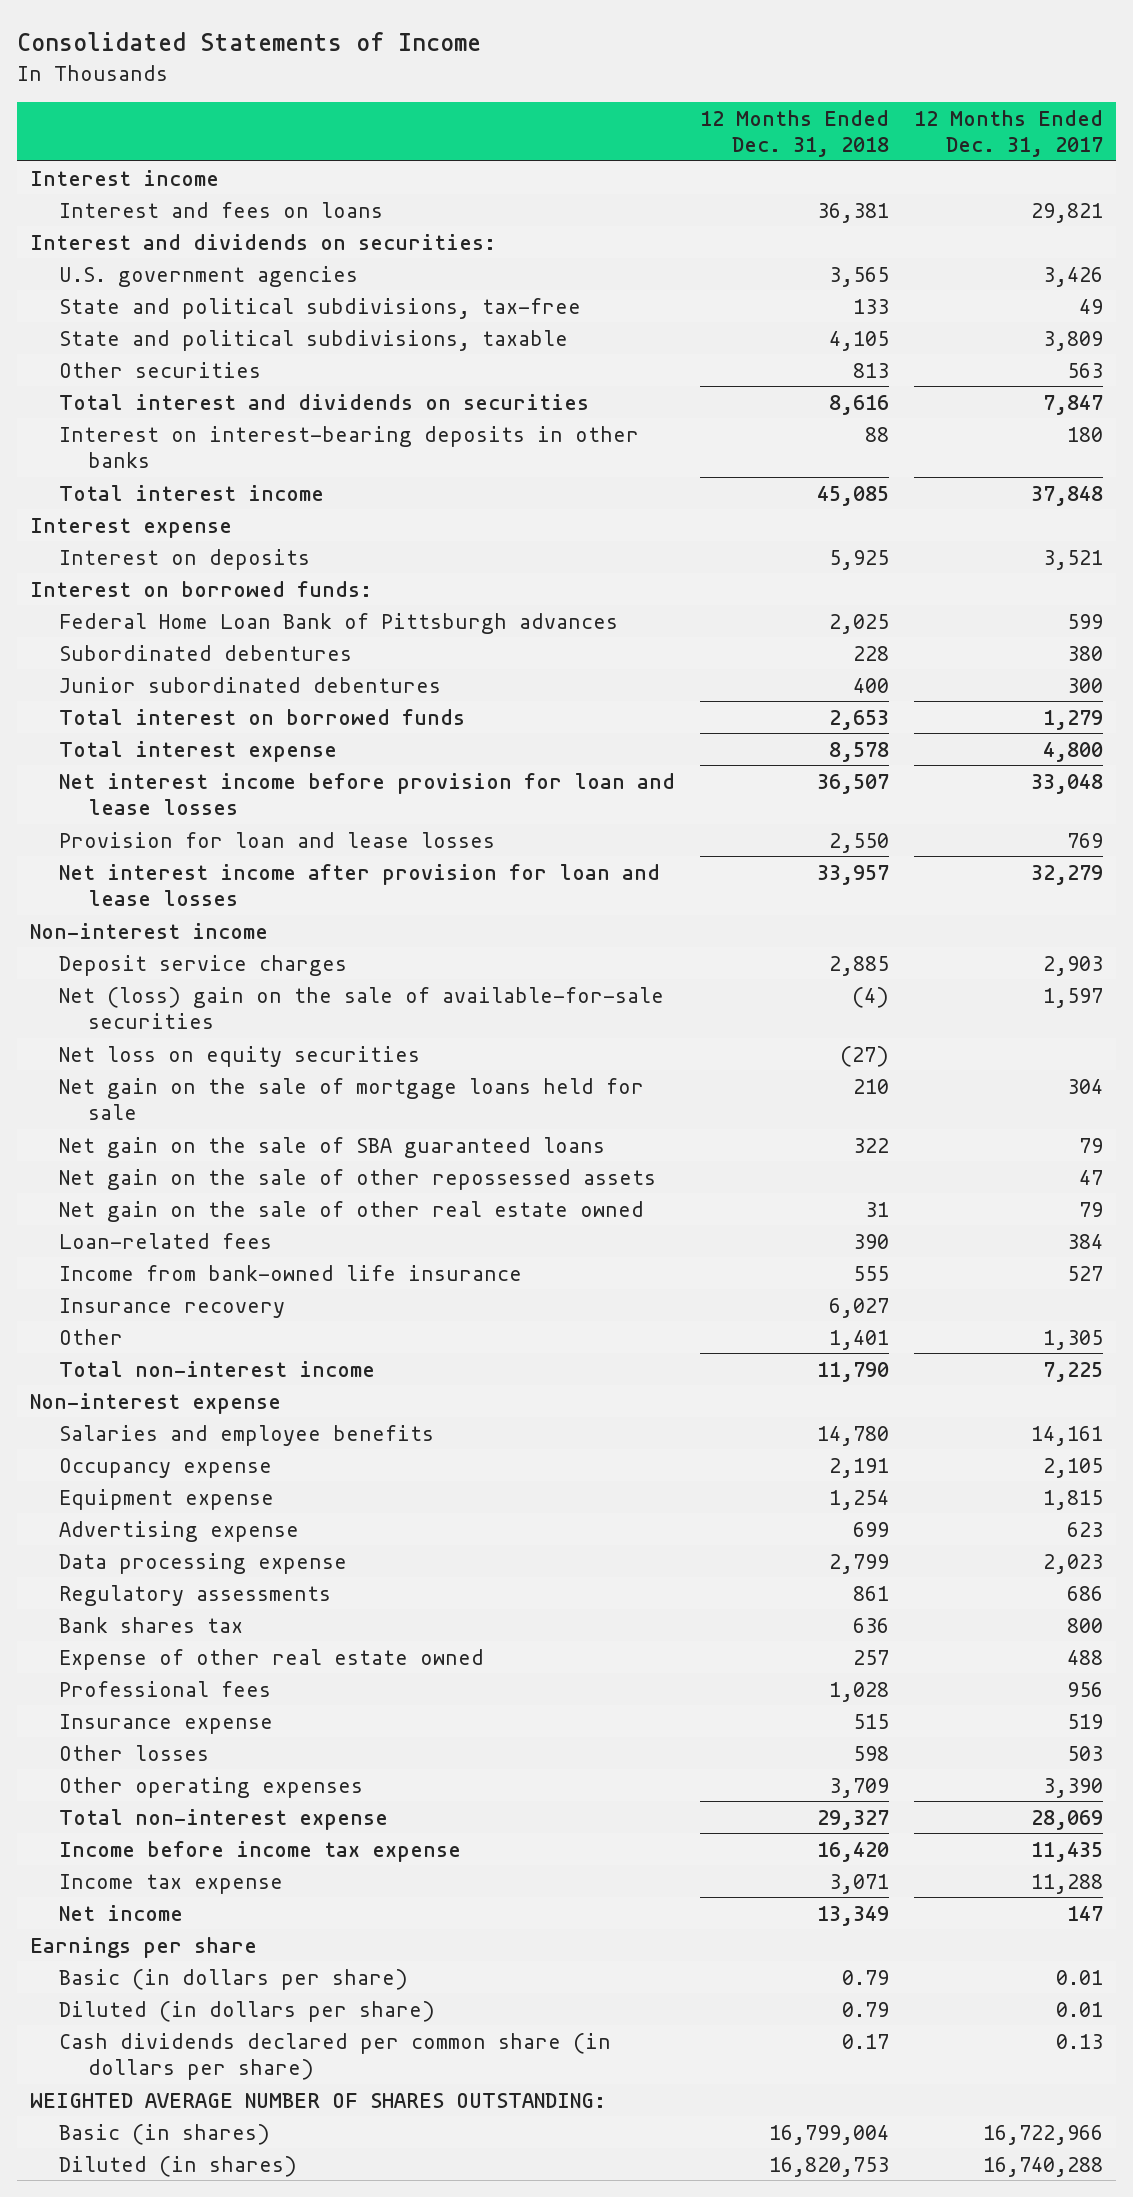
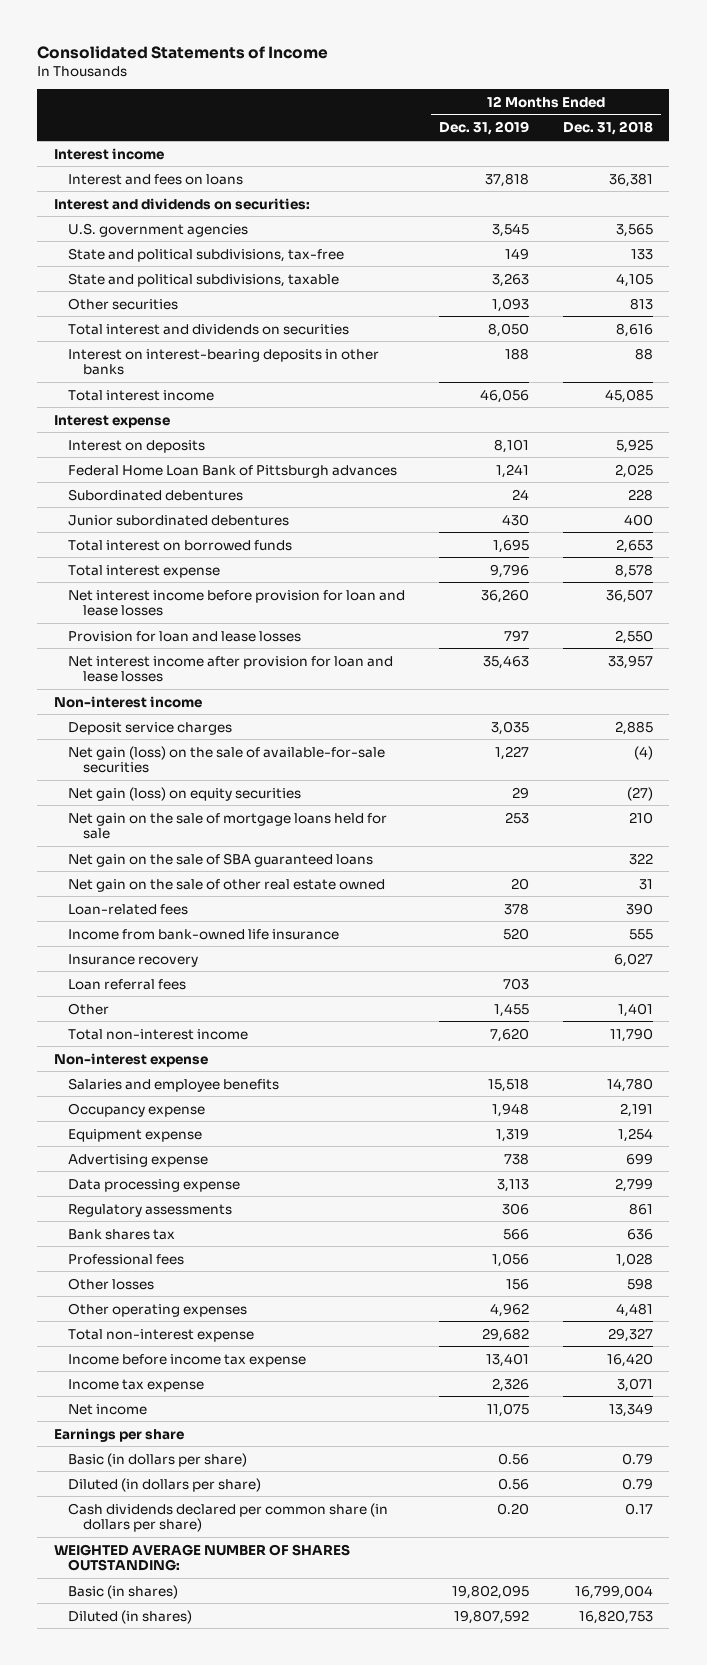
[914,109,1104,158] 12 Months Ended Dec. 31, 2017 -> none
none -> [439,121,530,136] Dec. 31, 2019
[30,580,373,597] Interest on borrowed funds: -> none
[58,986,664,1030] Net (loss) gain on the sale of available-for-sale securities -> [68,745,386,774] Net gain (loss) on the sale of available-for-sale securities
[58,1045,420,1067] Net loss on equity securities -> [68,786,302,801] Net gain (loss) on equity securities
[58,1168,656,1190] Net gain on the sale of other repossessed assets -> none
none -> [68,978,187,990] Loan referral fees
[58,1648,484,1670] Expense of other real estate owned -> none
[58,1713,273,1734] Insurance expense -> none
[829,1777,890,1798] 3,709 -> [615,1302,653,1317] 4,481

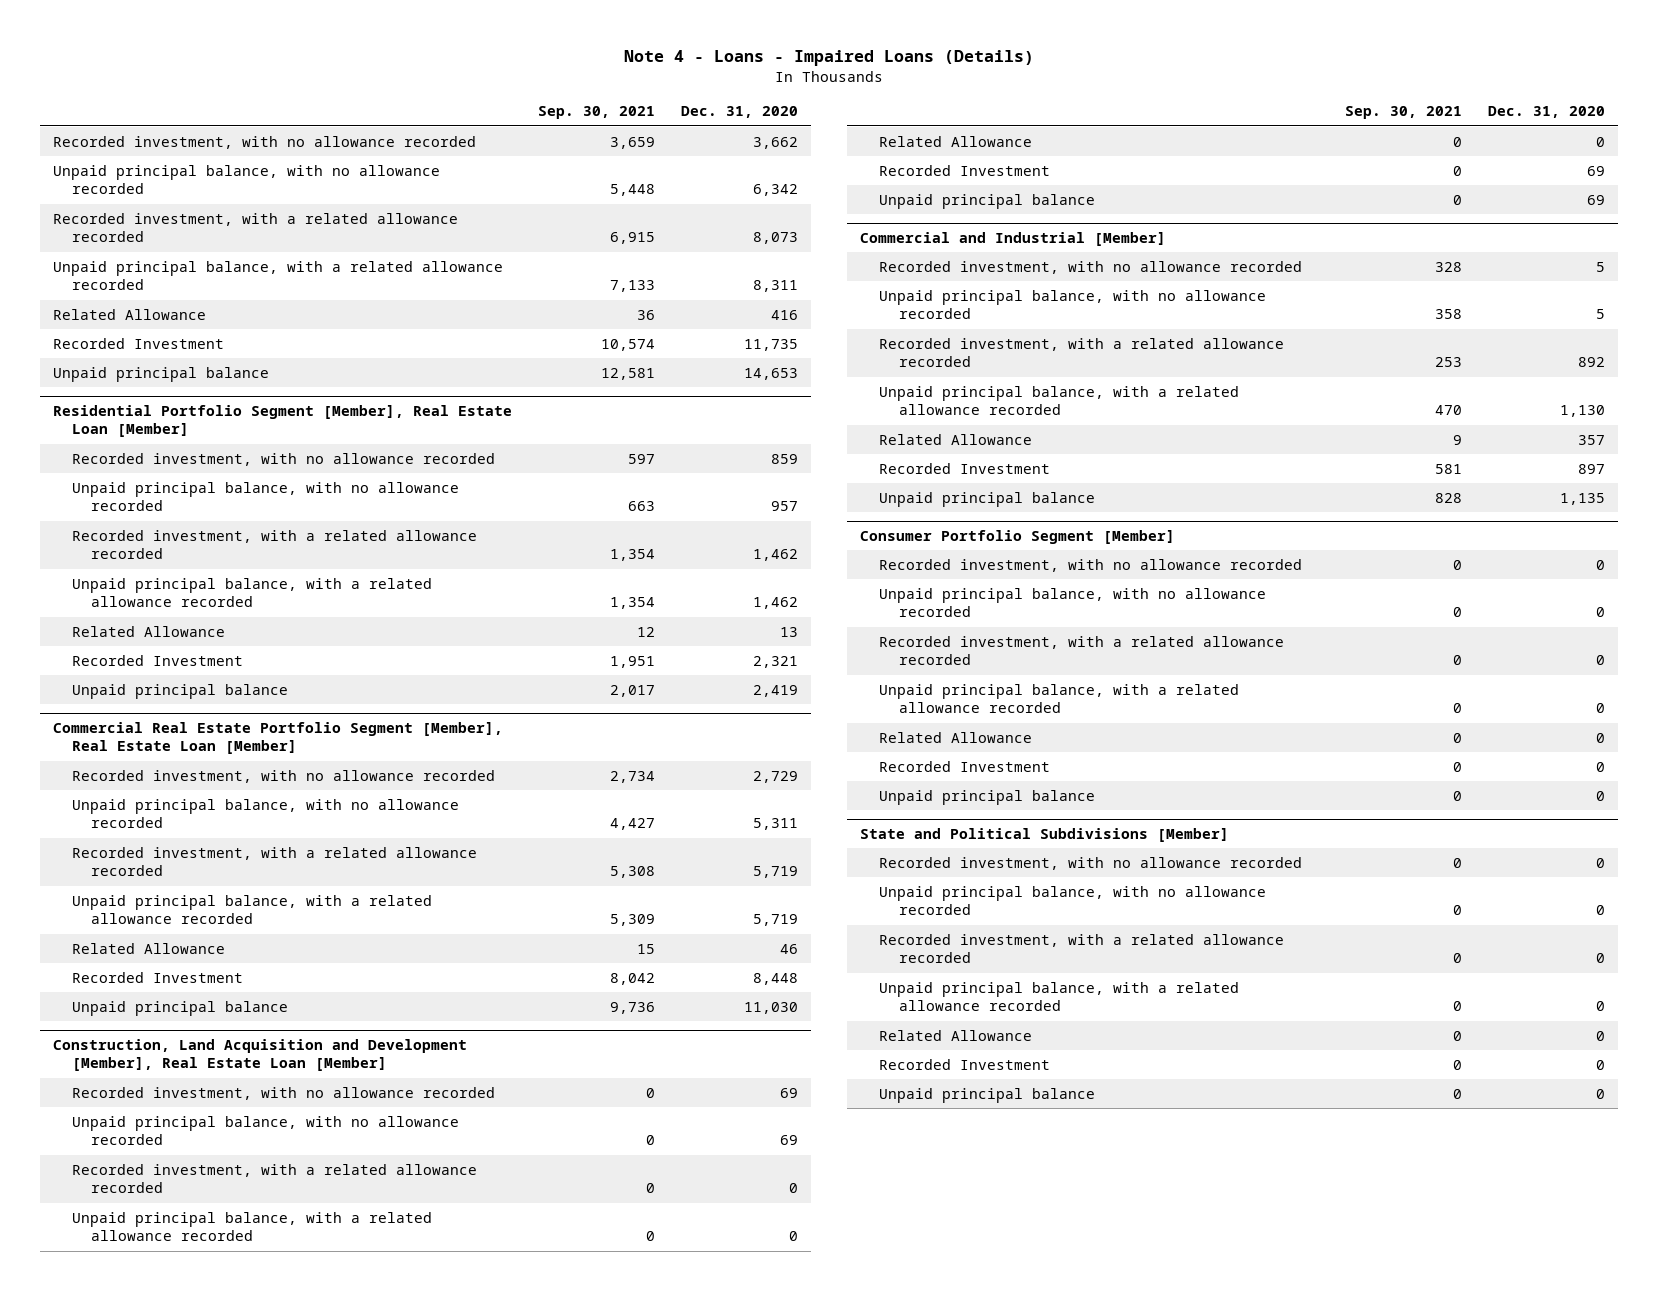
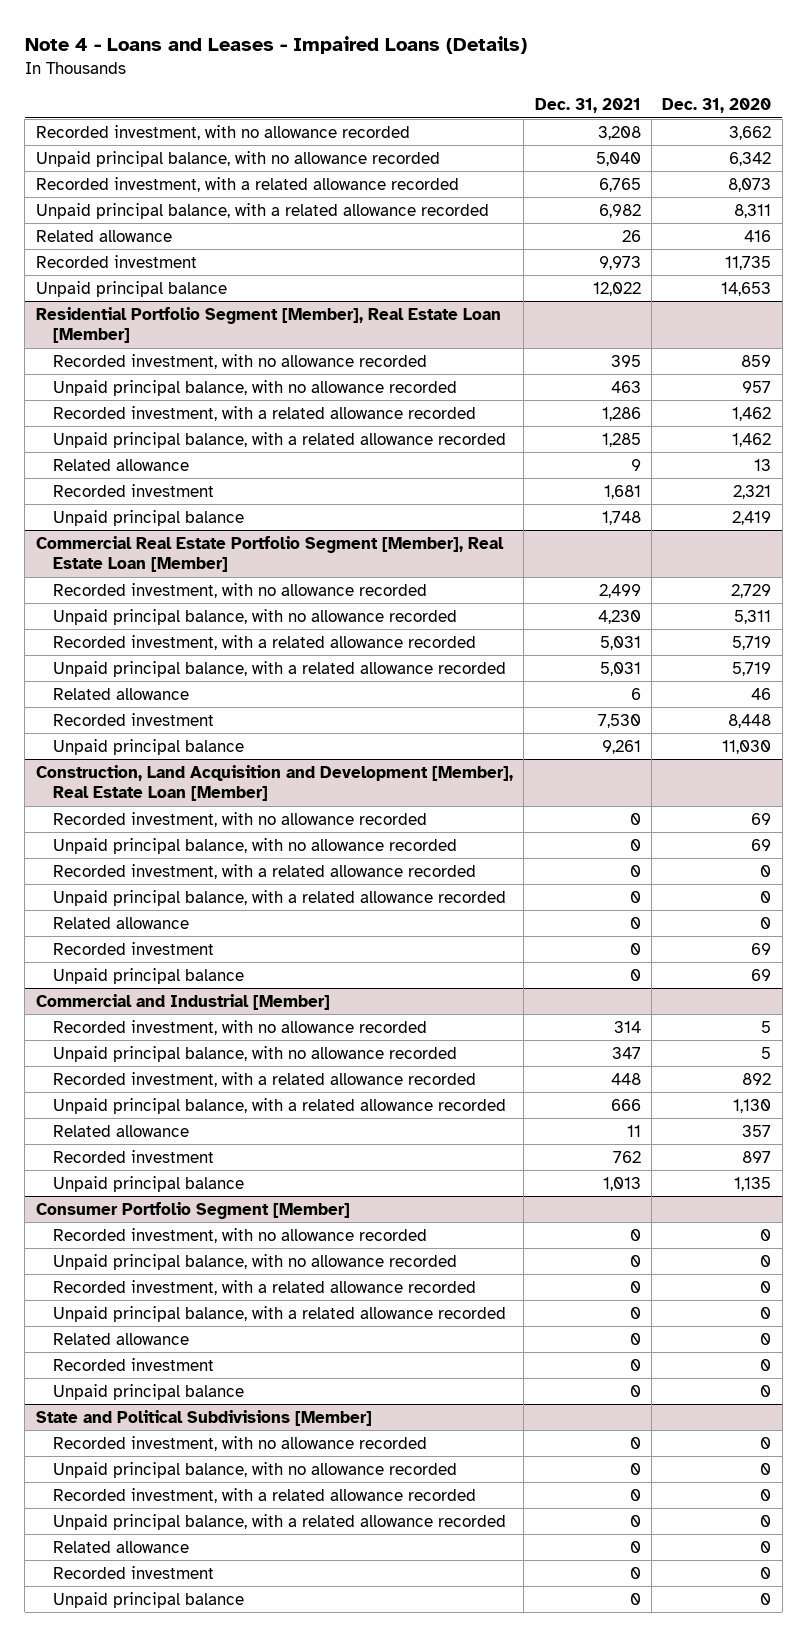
[624,50,1035,67] Note 4 - Loans - Impaired Loans (Details) -> [24,36,527,55] Note 4 - Loans and Leases - Impaired Loans (Details)
[538,106,656,120] Sep. 30, 2021 -> none
none -> [534,98,641,114] Dec. 31, 2021
[53,308,207,320] Related Allowance -> [35,230,172,243] Related allowance
[53,337,225,349] Recorded Investment -> [35,255,197,269] Recorded investment
[72,625,226,637] Related Allowance -> [53,459,190,472] Related allowance
[72,654,244,666] Recorded Investment -> [53,484,215,498] Recorded investment
[72,942,226,954] Related Allowance -> [53,688,190,701] Related allowance
[72,971,244,983] Recorded Investment -> [53,713,215,727] Recorded investment
[879,135,1033,147] Related Allowance -> [53,917,190,930] Related allowance
[879,164,1051,176] Recorded Investment -> [53,942,215,956] Recorded investment
[879,433,1033,445] Related Allowance -> [53,1125,190,1138] Related allowance
[879,462,1051,474] Recorded Investment -> [53,1150,215,1164] Recorded investment
[879,731,1033,743] Related Allowance -> [53,1333,190,1346] Related allowance
[879,760,1051,772] Recorded Investment -> [53,1358,215,1372] Recorded investment
[879,1029,1033,1041] Related Allowance -> [53,1541,190,1554] Related allowance
[879,1058,1051,1070] Recorded Investment -> [53,1566,215,1580] Recorded investment

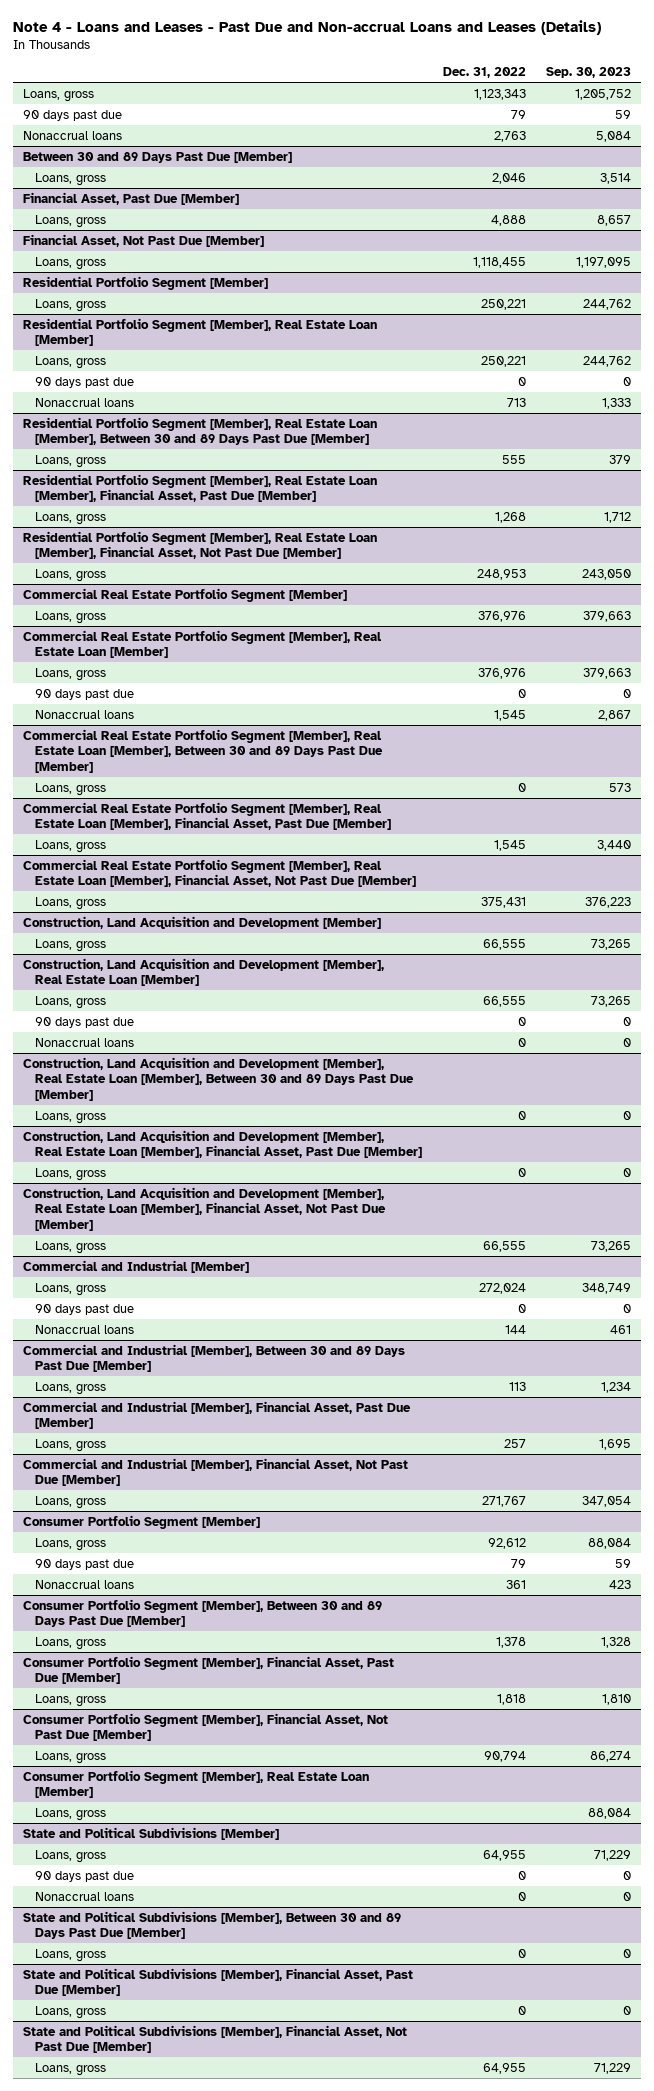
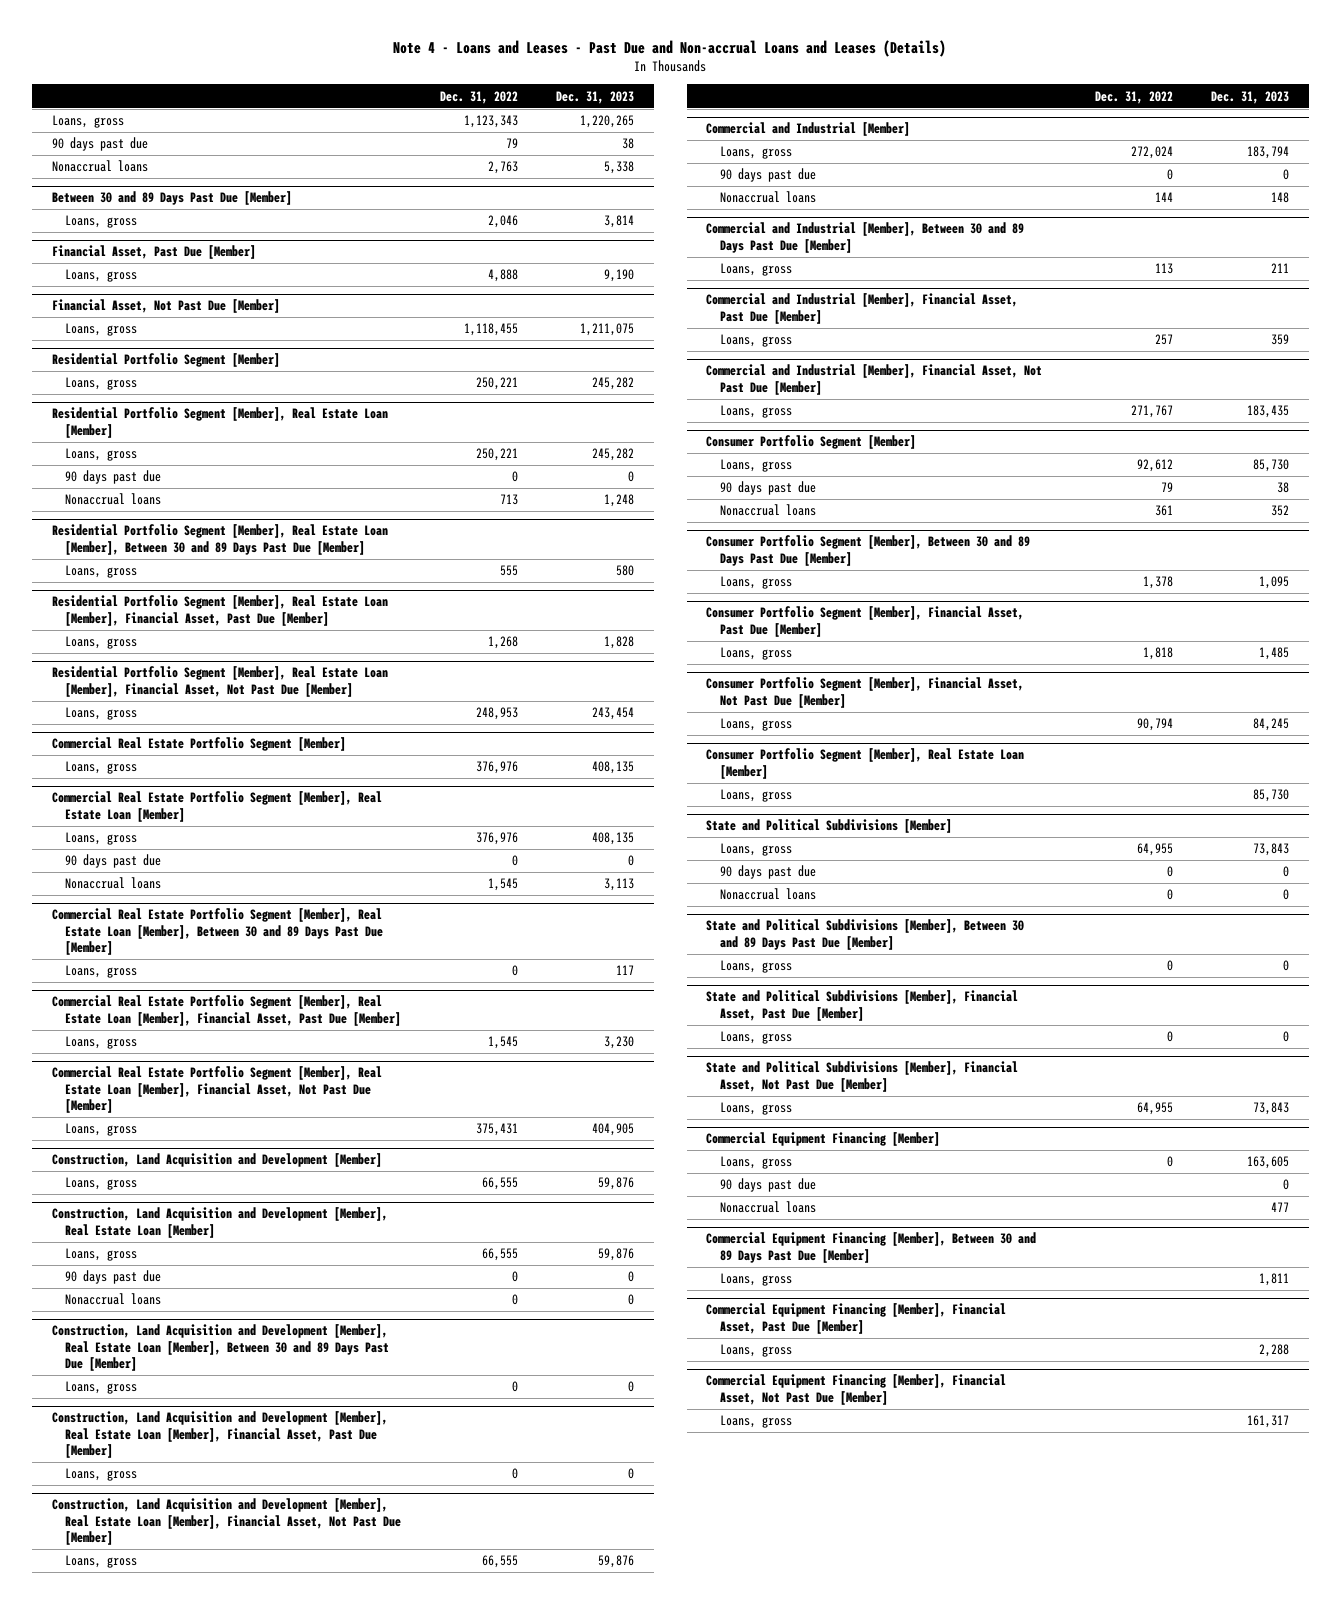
[545,67,631,79] Sep. 30, 2023 -> none
none -> [556,90,635,104] Dec. 31, 2023
none -> [706,1132,941,1147] Commercial Equipment Financing [Member]
none -> [719,1156,792,1170] Loans, gross
none -> [719,1178,816,1193] 90 days past due
none -> [719,1201,816,1214] Nonaccrual loans
none -> [706,1232,1037,1263] Commercial Equipment Financing [Member], Between 30 and 89 Days Past Due [Member]
none -> [719,1273,792,1287] Loans, gross
none -> [706,1303,1007,1334] Commercial Equipment Financing [Member], Financial Asset, Past Due [Member]
none -> [719,1344,792,1358] Loans, gross
none -> [706,1374,1007,1405] Commercial Equipment Financing [Member], Financial Asset, Not Past Due [Member]
none -> [719,1415,792,1429] Loans, gross

